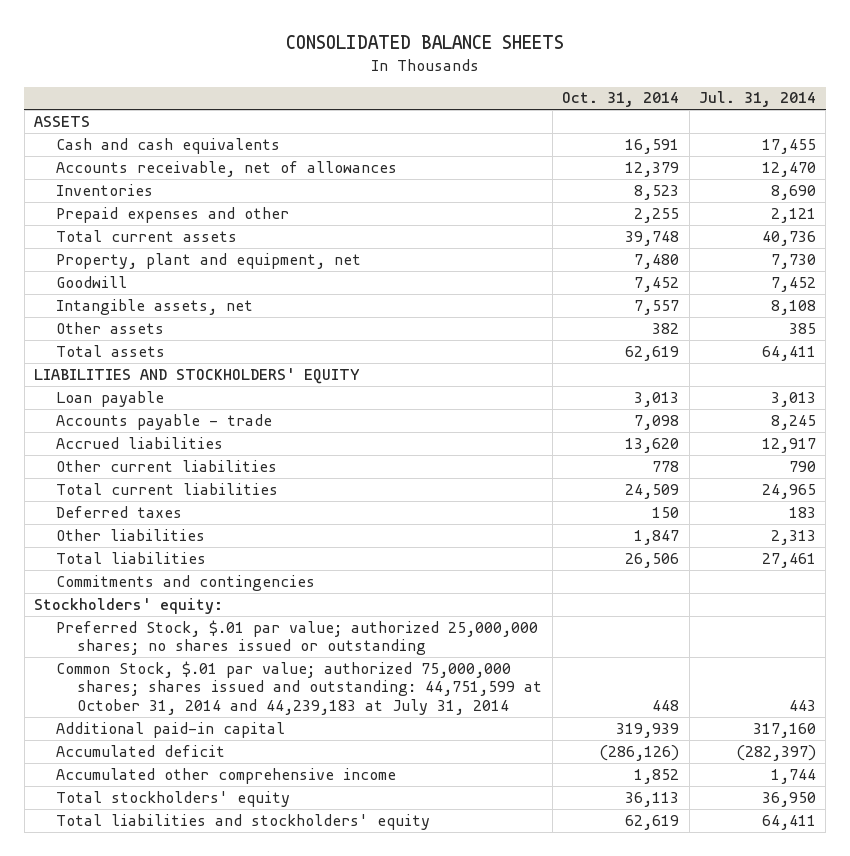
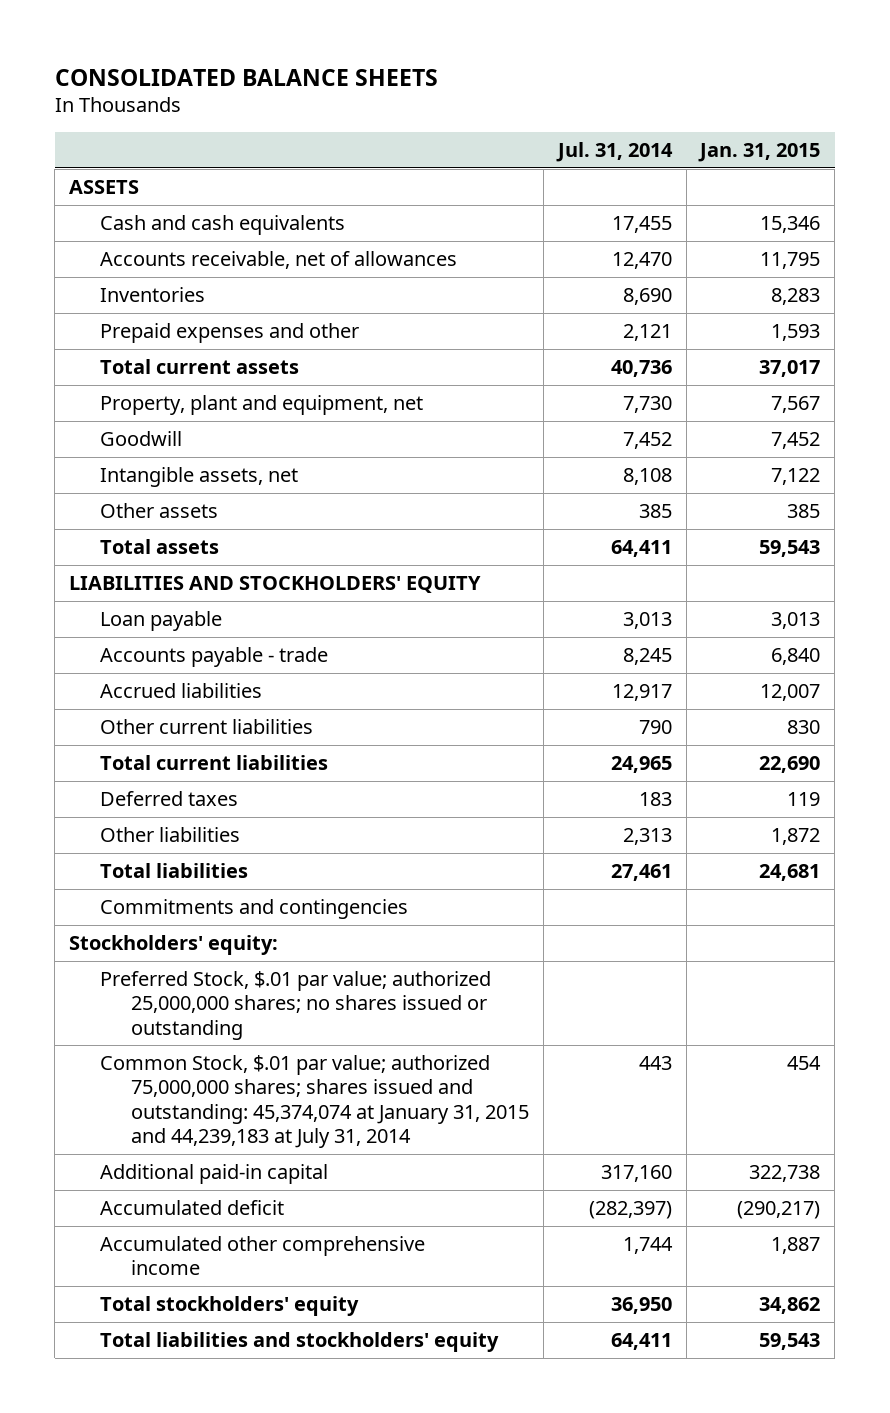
[562,92,680,108] Oct. 31, 2014 -> none
none -> [698,143,821,163] Jan. 31, 2015
[55,660,543,715] Common Stock, $.01 par value; authorized 75,000,000 shares; shares issued and outstanding: 44,751,599 at October 31, 2014 and 44,239,183 at July 31, 2014 -> [100,1054,530,1149] Common Stock, $.01 par value; authorized 75,000,000 shares; shares issued and outstanding: 45,374,074 at January 31, 2015 and 44,239,183 at July 31, 2014

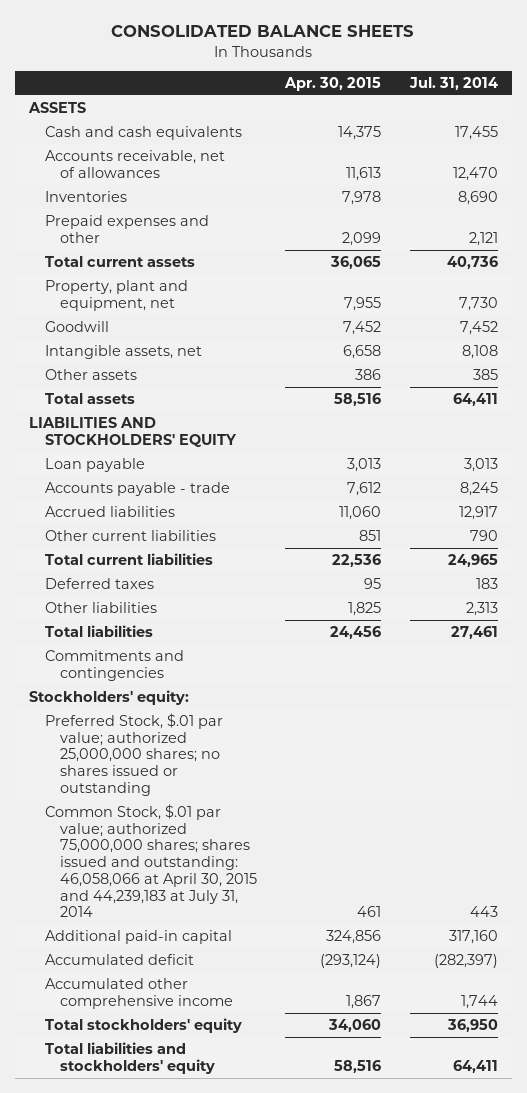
[698,143,821,163] Jan. 31, 2015 -> none
none -> [284,76,382,91] Apr. 30, 2015
[100,1054,530,1149] Common Stock, $.01 par value; authorized 75,000,000 shares; shares issued and outstanding: 45,374,074 at January 31, 2015 and 44,239,183 at July 31, 2014 -> [44,803,258,918] Common Stock, $.01 par value; authorized 75,000,000 shares; shares issued and outstanding: 46,058,066 at April 30, 2015 and 44,239,183 at July 31, 2014

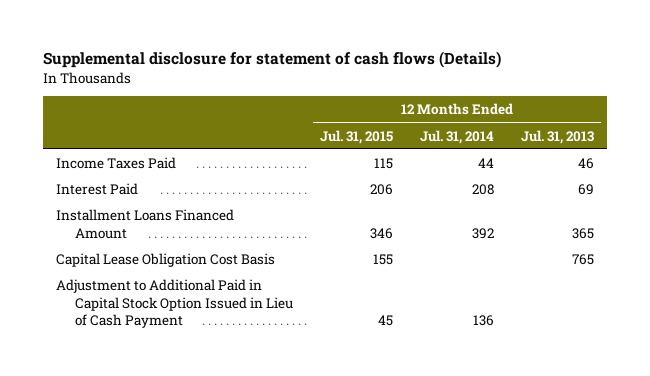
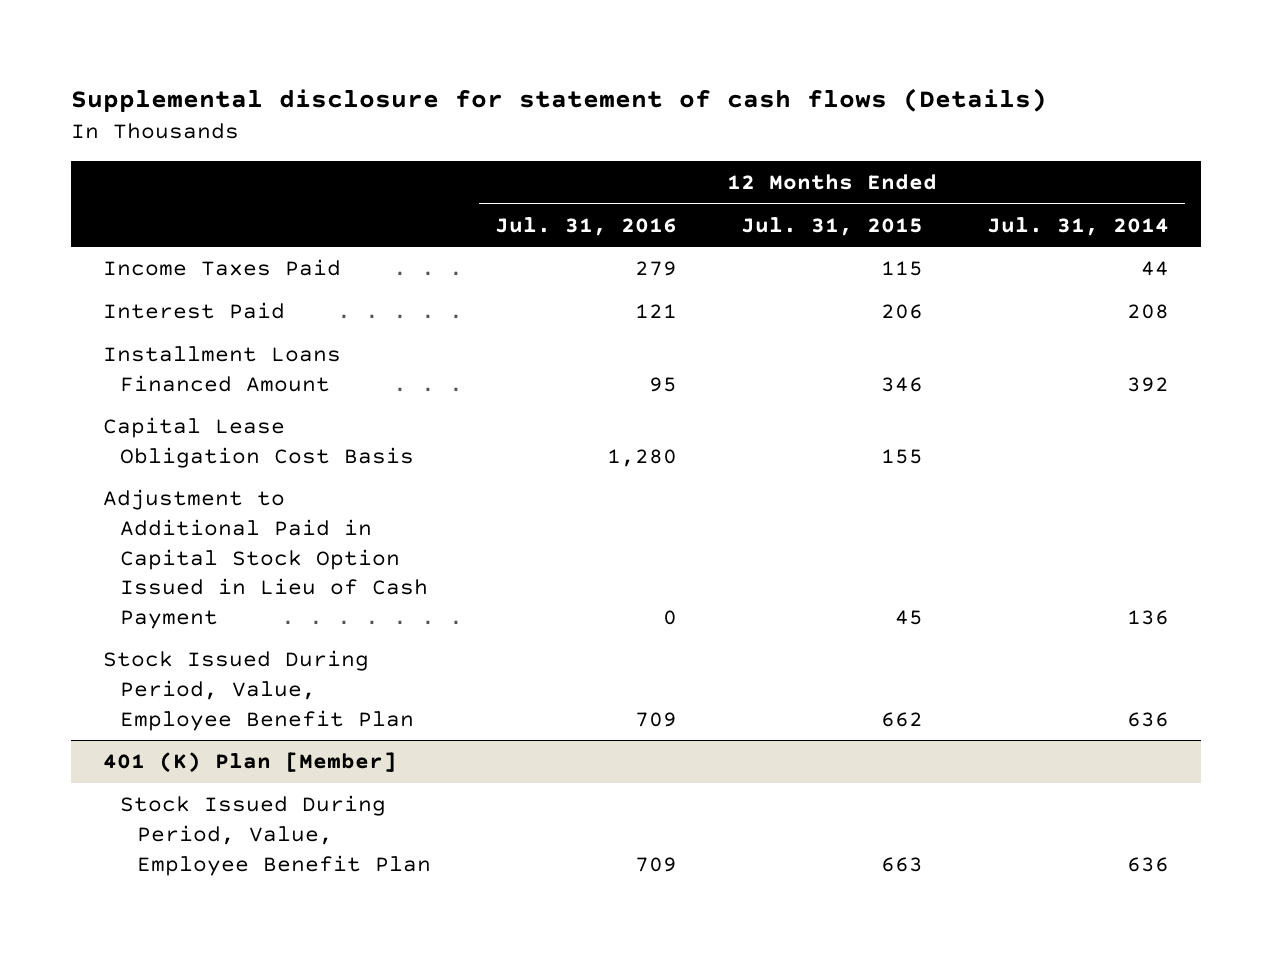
[520,129,594,144] Jul. 31, 2013 -> none
none -> [494,216,677,236] Jul. 31, 2016
none -> [103,650,414,731] Stock Issued During Period, Value, Employee Benefit Plan
none -> [103,752,398,774] 401 (K) Plan [Member]
none -> [119,795,431,876] Stock Issued During Period, Value, Employee Benefit Plan

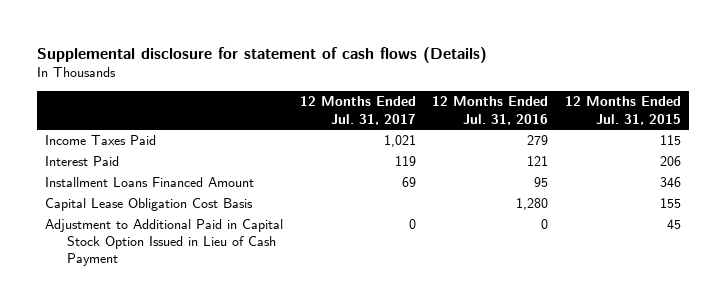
[987,216,1170,236] Jul. 31, 2014 -> none
none -> [299,96,416,125] 12 Months Ended Jul. 31, 2017
[103,650,414,731] Stock Issued During Period, Value, Employee Benefit Plan -> none
[103,752,398,774] 401 (K) Plan [Member] -> none
[119,795,431,876] Stock Issued During Period, Value, Employee Benefit Plan -> none

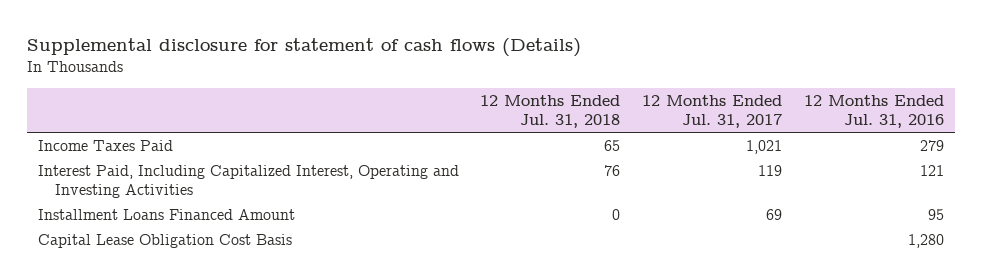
[564,96,681,125] 12 Months Ended Jul. 31, 2015 -> none
none -> [480,95,621,128] 12 Months Ended Jul. 31, 2018
[45,156,120,167] Interest Paid -> [37,165,459,198] Interest Paid, Including Capitalized Interest, Operating and Investing Activities
[45,219,284,267] Adjustment to Additional Paid in Capital Stock Option Issued in Lieu of Cash Payment -> none

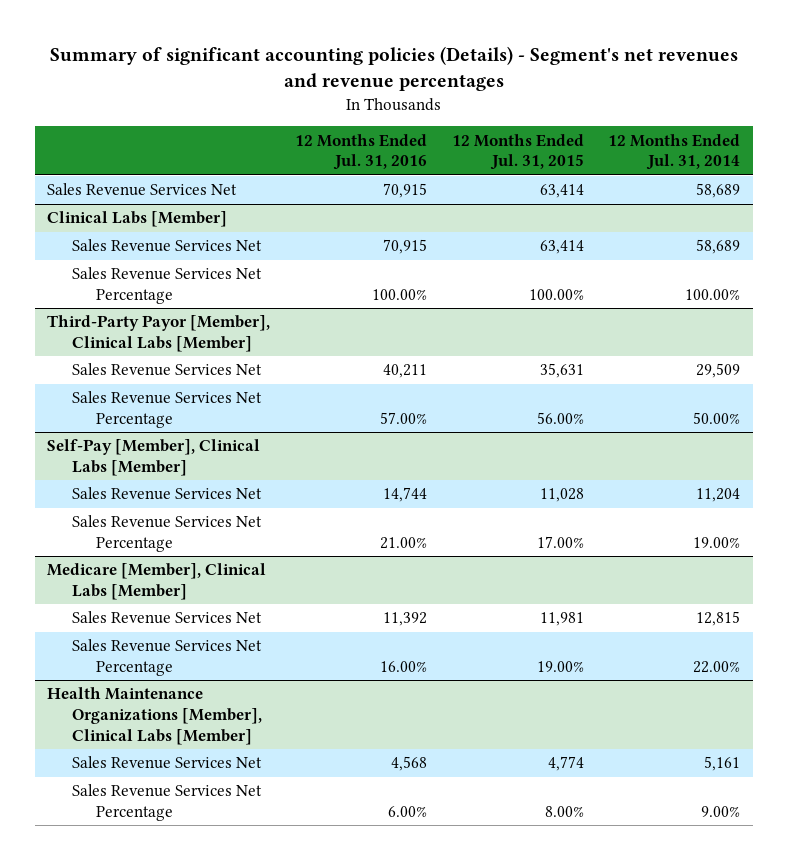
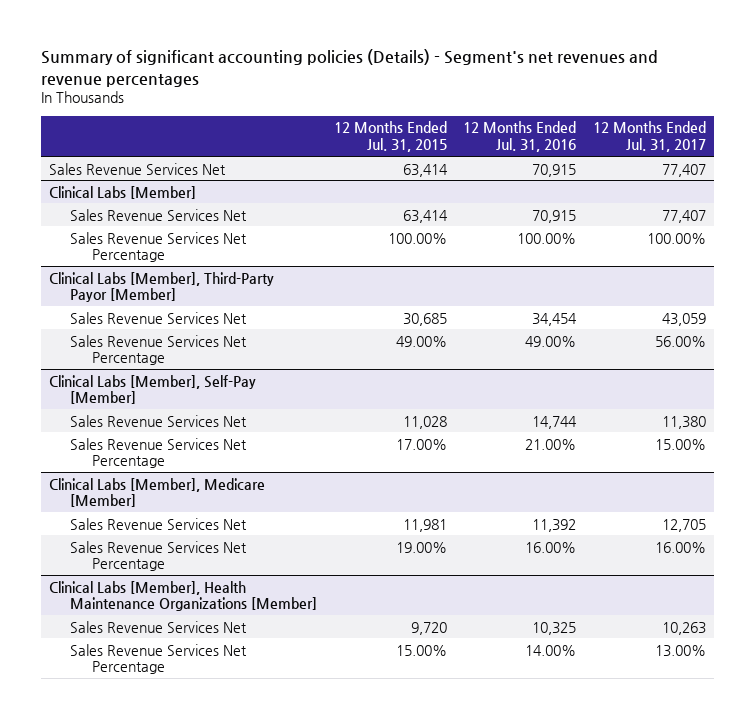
[608,133,741,171] 12 Months Ended Jul. 31, 2014 -> none
none -> [592,121,706,153] 12 Months Ended Jul. 31, 2017
[47,315,271,352] Third-Party Payor [Member], Clinical Labs [Member] -> [49,271,275,303] Clinical Labs [Member], Third-Party Payor [Member]
[382,364,427,379] 40,211 -> [532,312,578,326] 34,454
[539,363,584,379] 35,631 -> [402,312,447,326] 30,685
[379,411,427,424] 57.00% -> [525,335,577,347] 49.00%
[536,411,584,424] 56.00% -> [395,335,447,347] 49.00%
[47,439,261,476] Self-Pay [Member], Clinical Labs [Member] -> [49,374,257,405] Clinical Labs [Member], Self-Pay [Member]
[47,563,267,600] Medicare [Member], Clinical Labs [Member] -> [49,477,266,508] Clinical Labs [Member], Medicare [Member]
[47,687,262,745] Health Maintenance Organizations [Member], Clinical Labs [Member] -> [49,580,318,612] Clinical Labs [Member], Health Maintenance Organizations [Member]
[390,756,427,772] 4,568 -> [532,621,577,635] 10,325
[547,756,584,772] 4,774 -> [410,621,447,635] 9,720
[387,805,427,817] 6.00% -> [525,644,577,656] 14.00%
[544,805,584,817] 8.00% -> [395,644,447,656] 15.00%

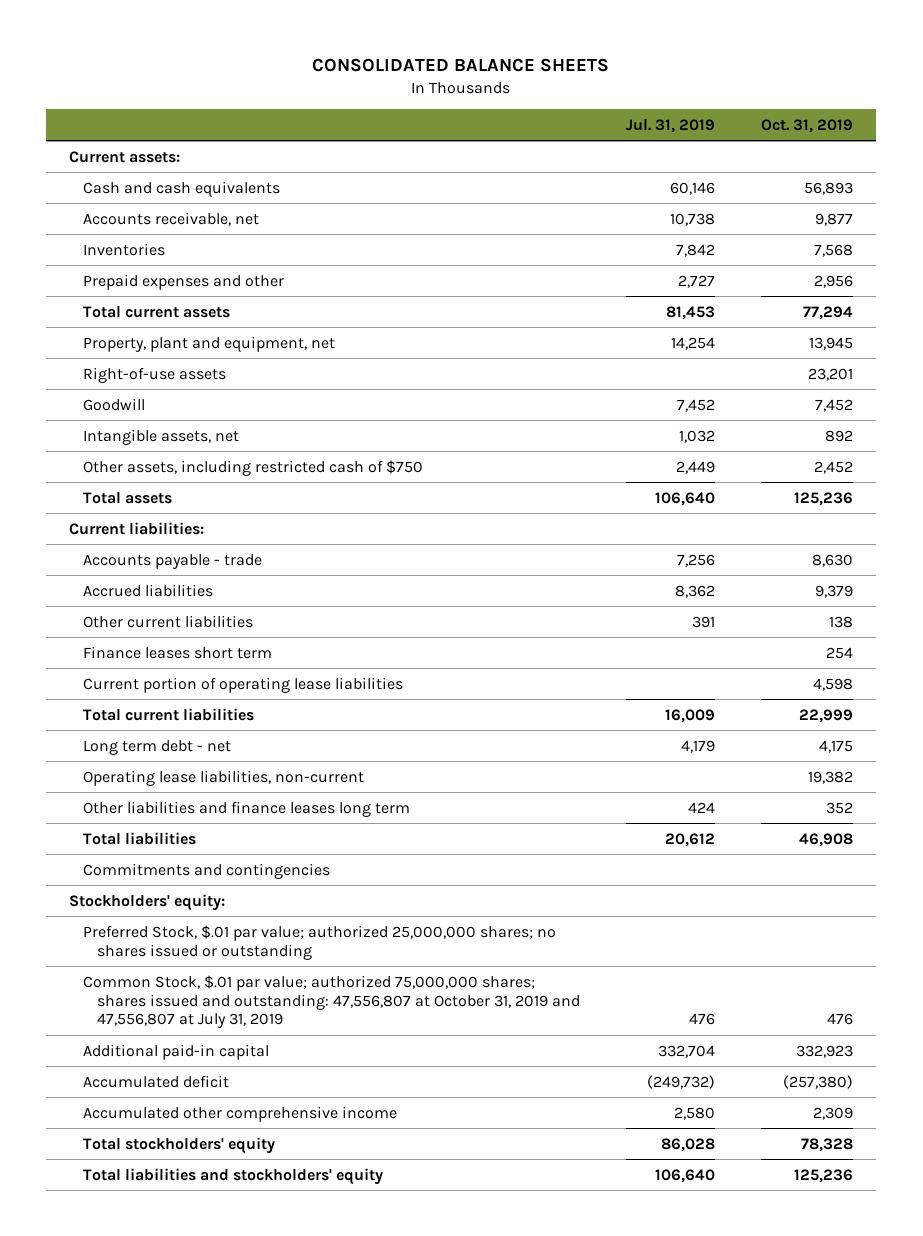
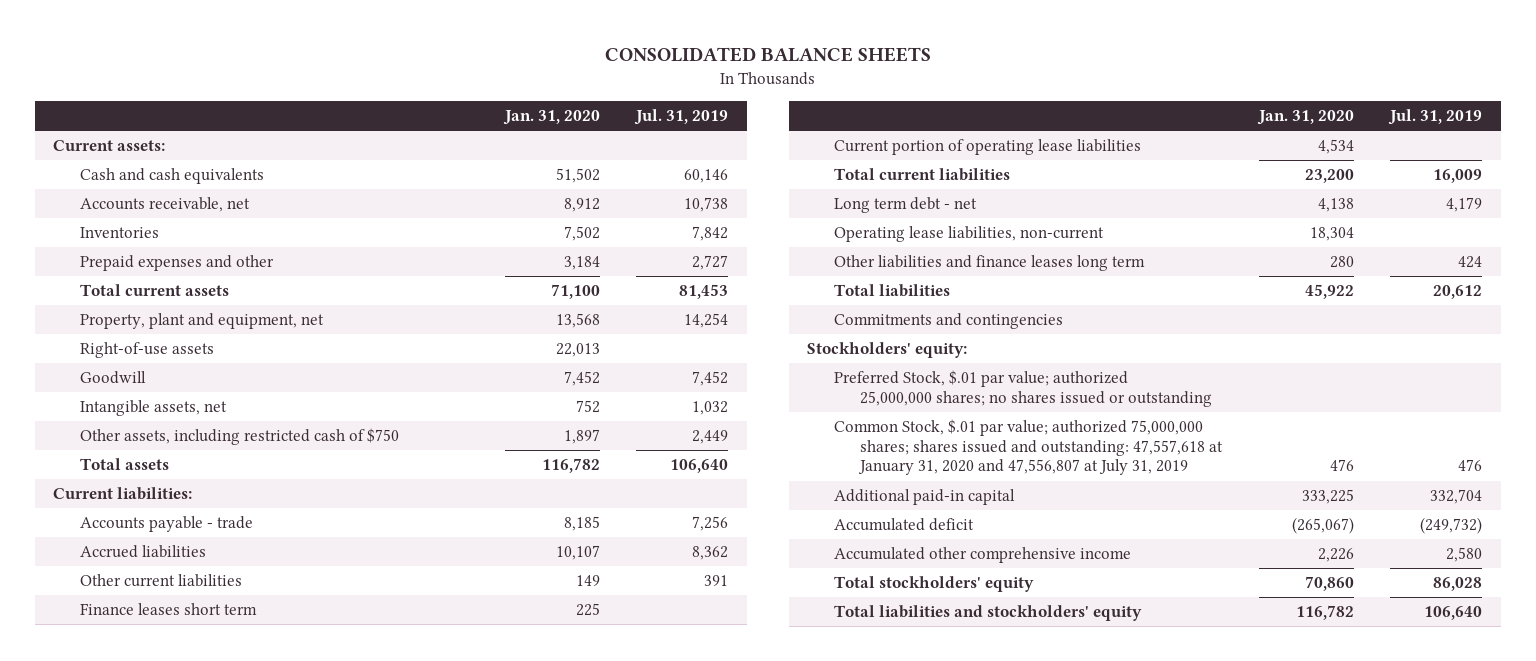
[761,118,854,133] Oct. 31, 2019 -> none
none -> [502,110,600,126] Jan. 31, 2020
[83,974,581,1029] Common Stock, $.01 par value; authorized 75,000,000 shares; shares issued and outstanding: 47,556,807 at October 31, 2019 and 47,556,807 at July 31, 2019 -> [833,419,1223,476] Common Stock, $.01 par value; authorized 75,000,000 shares; shares issued and outstanding: 47,557,618 at January 31, 2020 and 47,556,807 at July 31, 2019

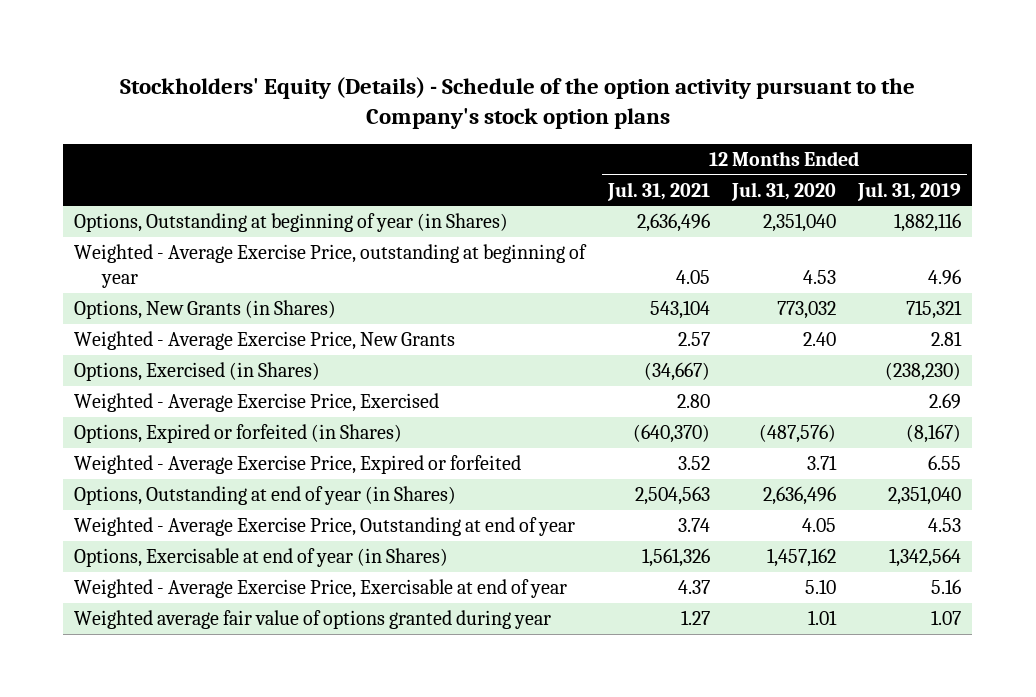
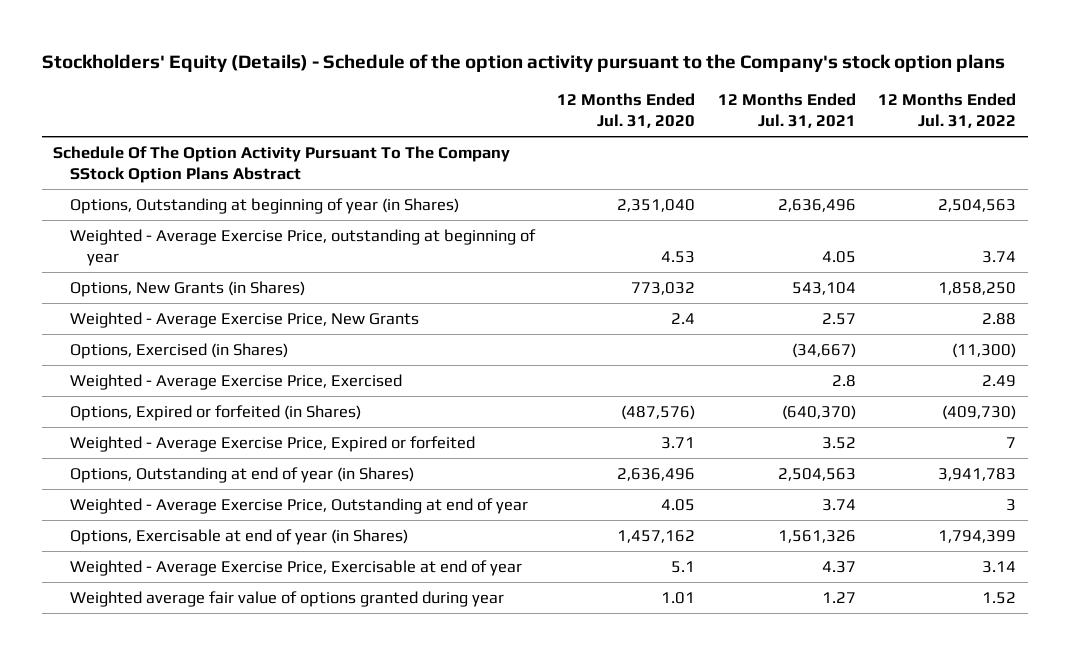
[857,181,962,201] Jul. 31, 2019 -> none
none -> [878,92,1017,129] 12 Months Ended Jul. 31, 2022
none -> [53,145,511,184] Schedule Of The Option Activity Pursuant To The Company SStock Option Plans Abstract
[802,331,836,346] 2.40 -> [671,312,696,324] 2.4
[676,393,710,408] 2.80 -> [831,374,856,387] 2.8
[804,578,836,594] 5.10 -> [671,560,696,573] 5.1

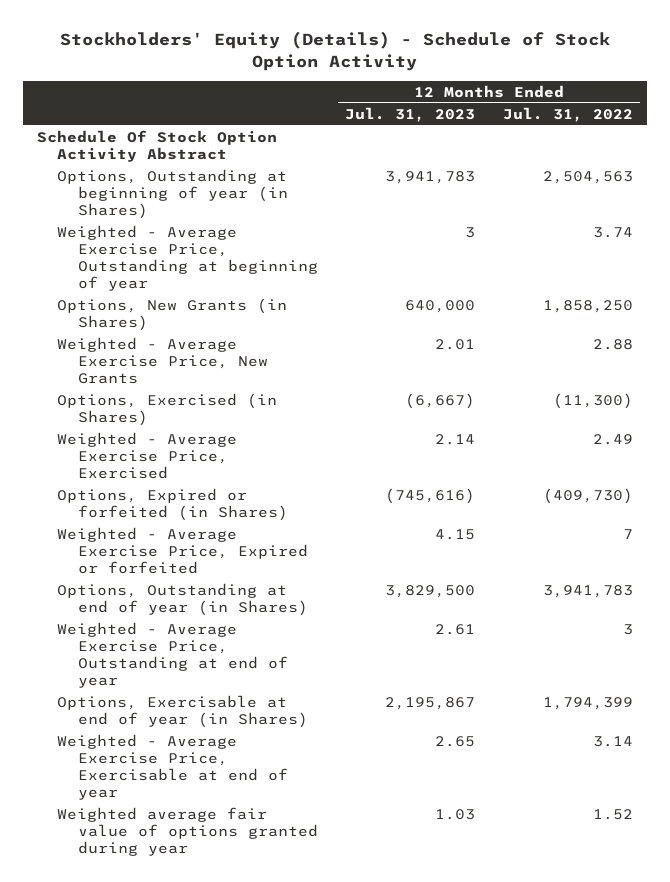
[41,53,1005,72] Stockholders' Equity (Details) - Schedule of the option activity pursuant to the Company's stock option plans -> [60,31,611,71] Stockholders' Equity (Details) - Schedule of Stock Option Activity
[557,92,696,129] 12 Months Ended Jul. 31, 2020 -> none
[717,92,856,129] 12 Months Ended Jul. 31, 2021 -> none
none -> [345,106,476,122] Jul. 31, 2023
[53,145,511,184] Schedule Of The Option Activity Pursuant To The Company SStock Option Plans Abstract -> none
none -> [37,129,278,162] Schedule Of Stock Option Activity Abstract
[69,228,536,267] Weighted - Average Exercise Price, outstanding at beginning of year -> [57,224,318,291] Weighted - Average Exercise Price, Outstanding at beginning of year

